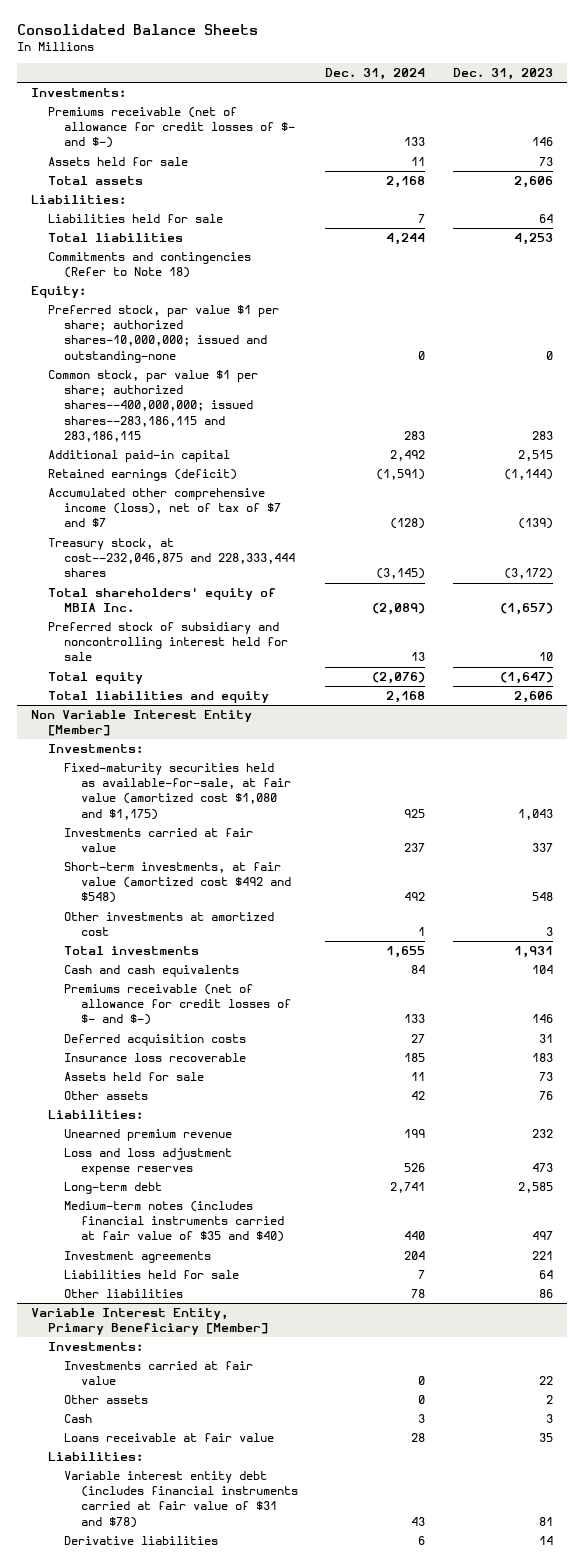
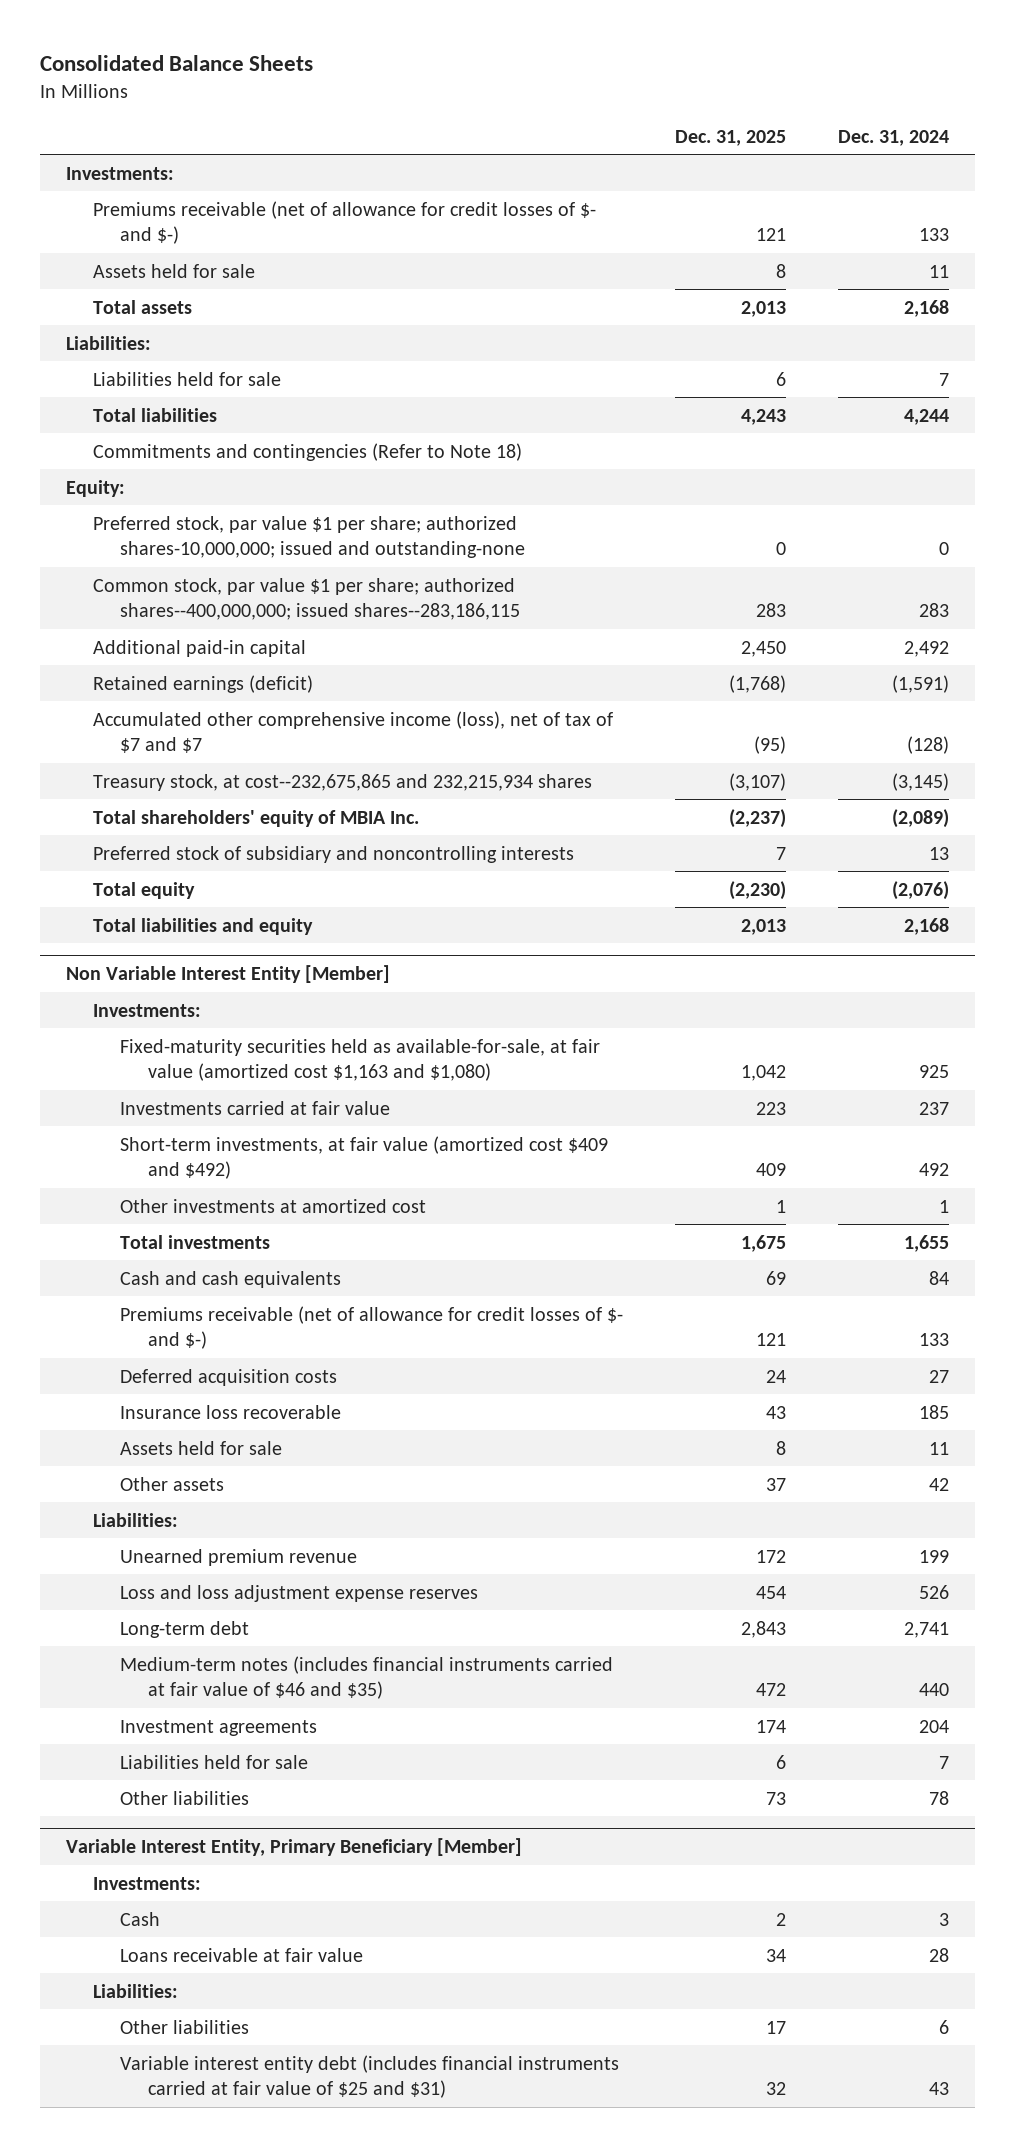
[453,68,554,81] Dec. 31, 2023 -> none
none -> [675,129,787,146] Dec. 31, 2025
[47,370,258,442] Common stock, par value $1 per share; authorized shares--400,000,000; issued shares--283,186,115 and 283,186,115 -> [93,577,521,621] Common stock, par value $1 per share; authorized shares--400,000,000; issued shares--283,186,115
[47,538,296,578] Treasury stock, at cost--232,046,875 and 228,333,444 shares -> [93,773,593,791] Treasury stock, at cost--232,675,865 and 232,215,934 shares
[47,622,289,662] Preferred stock of subsidiary and noncontrolling interest held for sale -> [93,845,575,863] Preferred stock of subsidiary and noncontrolling interests
[64,763,291,820] Fixed-maturity securities held as available-for-sale, at fair value (amortized cost $1,080 and $1,175) -> [120,1038,601,1082] Fixed-maturity securities held as available-for-sale, at fair value (amortized cost $1,163 and $1,080)
[64,862,291,904] Short-term investments, at fair value (amortized cost $492 and $548) -> [120,1135,609,1180] Short-term investments, at fair value (amortized cost $409 and $492)
[64,1201,284,1243] Medium-term notes (includes financial instruments carried at fair value of $35 and $40) -> [120,1655,614,1700] Medium-term notes (includes financial instruments carried at fair value of $46 and $35)
[64,1361,254,1386] Investments carried at fair value -> none
[64,1395,149,1405] Other assets -> none
[64,1536,219,1546] Derivative liabilities -> none
none -> [120,2019,250,2034] Other liabilities
[64,1471,298,1528] Variable interest entity debt (includes financial instruments carried at fair value of $31 and $78) -> [120,2054,620,2099] Variable interest entity debt (includes financial instruments carried at fair value of $25 and $31)

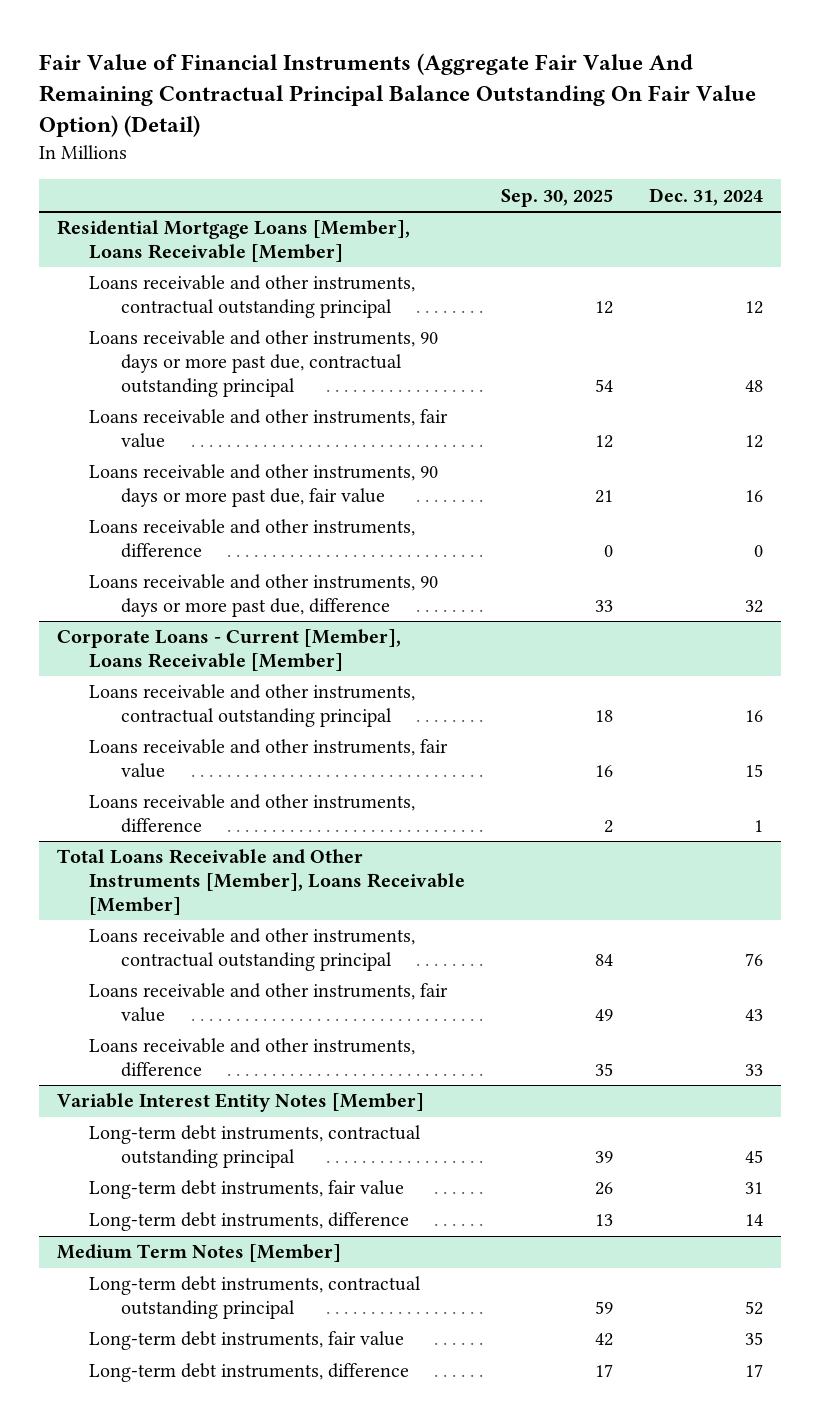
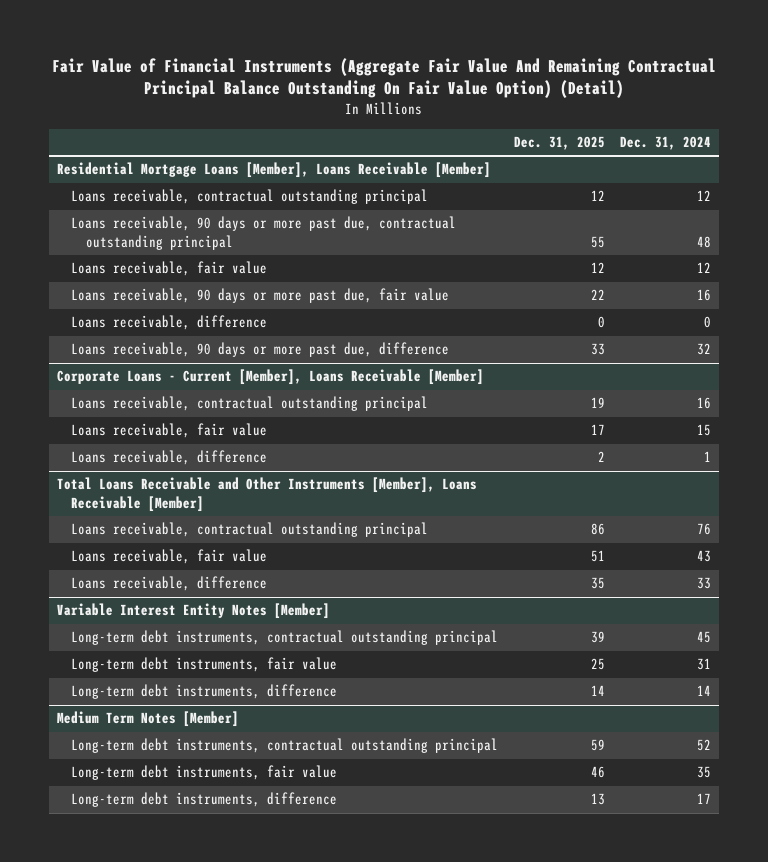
[501,188,614,207] Sep. 30, 2025 -> none
none -> [513,136,605,151] Dec. 31, 2025
[88,275,415,318] Loans receivable and other instruments, contractual outstanding principal -> [71,189,429,205] Loans receivable, contractual outstanding principal
[88,330,438,397] Loans receivable and other instruments, 90 days or more past due, contractual outstanding principal -> [71,216,457,250] Loans receivable, 90 days or more past due, contractual outstanding principal
[88,409,448,448] Loans receivable and other instruments, fair value -> [71,261,268,277] Loans receivable, fair value
[88,464,438,507] Loans receivable and other instruments, 90 days or more past due, fair value -> [71,288,450,304] Loans receivable, 90 days or more past due, fair value
[88,519,415,558] Loans receivable and other instruments, difference -> [71,315,268,331] Loans receivable, difference
[88,574,438,617] Loans receivable and other instruments, 90 days or more past due, difference -> [71,342,450,358] Loans receivable, 90 days or more past due, difference
[88,684,415,727] Loans receivable and other instruments, contractual outstanding principal -> [71,396,429,412] Loans receivable, contractual outstanding principal
[88,739,448,778] Loans receivable and other instruments, fair value -> [71,423,268,439] Loans receivable, fair value
[88,794,415,833] Loans receivable and other instruments, difference -> [71,450,268,466] Loans receivable, difference
[88,928,415,971] Loans receivable and other instruments, contractual outstanding principal -> [71,522,429,538] Loans receivable, contractual outstanding principal
[88,983,448,1022] Loans receivable and other instruments, fair value -> [71,549,268,565] Loans receivable, fair value
[88,1038,415,1077] Loans receivable and other instruments, difference -> [71,576,268,592] Loans receivable, difference

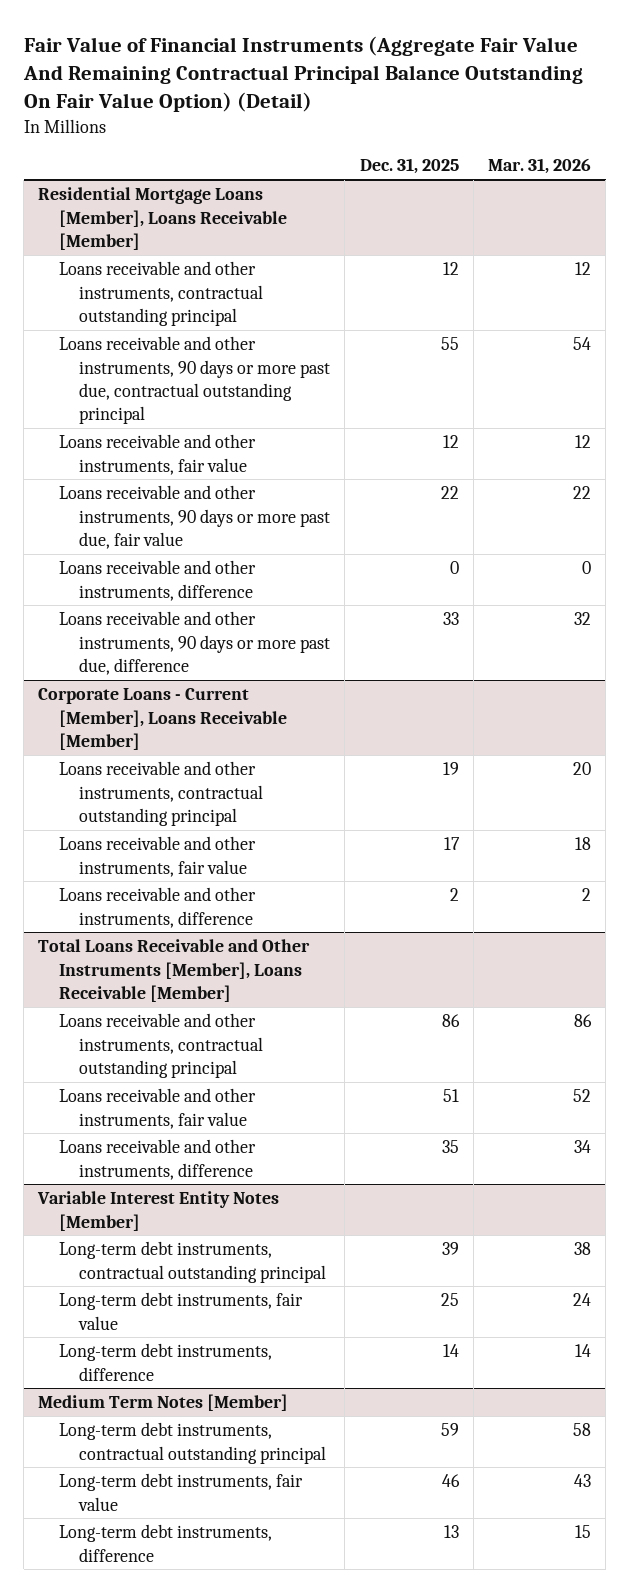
[620,136,712,151] Dec. 31, 2024 -> none
none -> [488,158,592,175] Mar. 31, 2026
[71,189,429,205] Loans receivable, contractual outstanding principal -> [58,261,264,326] Loans receivable and other instruments, contractual outstanding principal
[71,216,457,250] Loans receivable, 90 days or more past due, contractual outstanding principal -> [58,336,331,425] Loans receivable and other instruments, 90 days or more past due, contractual outstanding principal
[71,261,268,277] Loans receivable, fair value -> [58,434,256,475] Loans receivable and other instruments, fair value
[71,288,450,304] Loans receivable, 90 days or more past due, fair value -> [58,485,331,549] Loans receivable and other instruments, 90 days or more past due, fair value
[71,315,268,331] Loans receivable, difference -> [58,560,256,601] Loans receivable and other instruments, difference
[71,342,450,358] Loans receivable, 90 days or more past due, difference -> [58,611,331,675] Loans receivable and other instruments, 90 days or more past due, difference
[71,396,429,412] Loans receivable, contractual outstanding principal -> [58,761,264,826] Loans receivable and other instruments, contractual outstanding principal
[71,423,268,439] Loans receivable, fair value -> [58,836,256,877] Loans receivable and other instruments, fair value
[71,450,268,466] Loans receivable, difference -> [58,887,256,928] Loans receivable and other instruments, difference
[71,522,429,538] Loans receivable, contractual outstanding principal -> [58,1013,264,1078] Loans receivable and other instruments, contractual outstanding principal
[71,549,268,565] Loans receivable, fair value -> [58,1088,256,1129] Loans receivable and other instruments, fair value
[71,576,268,592] Loans receivable, difference -> [58,1139,256,1180] Loans receivable and other instruments, difference

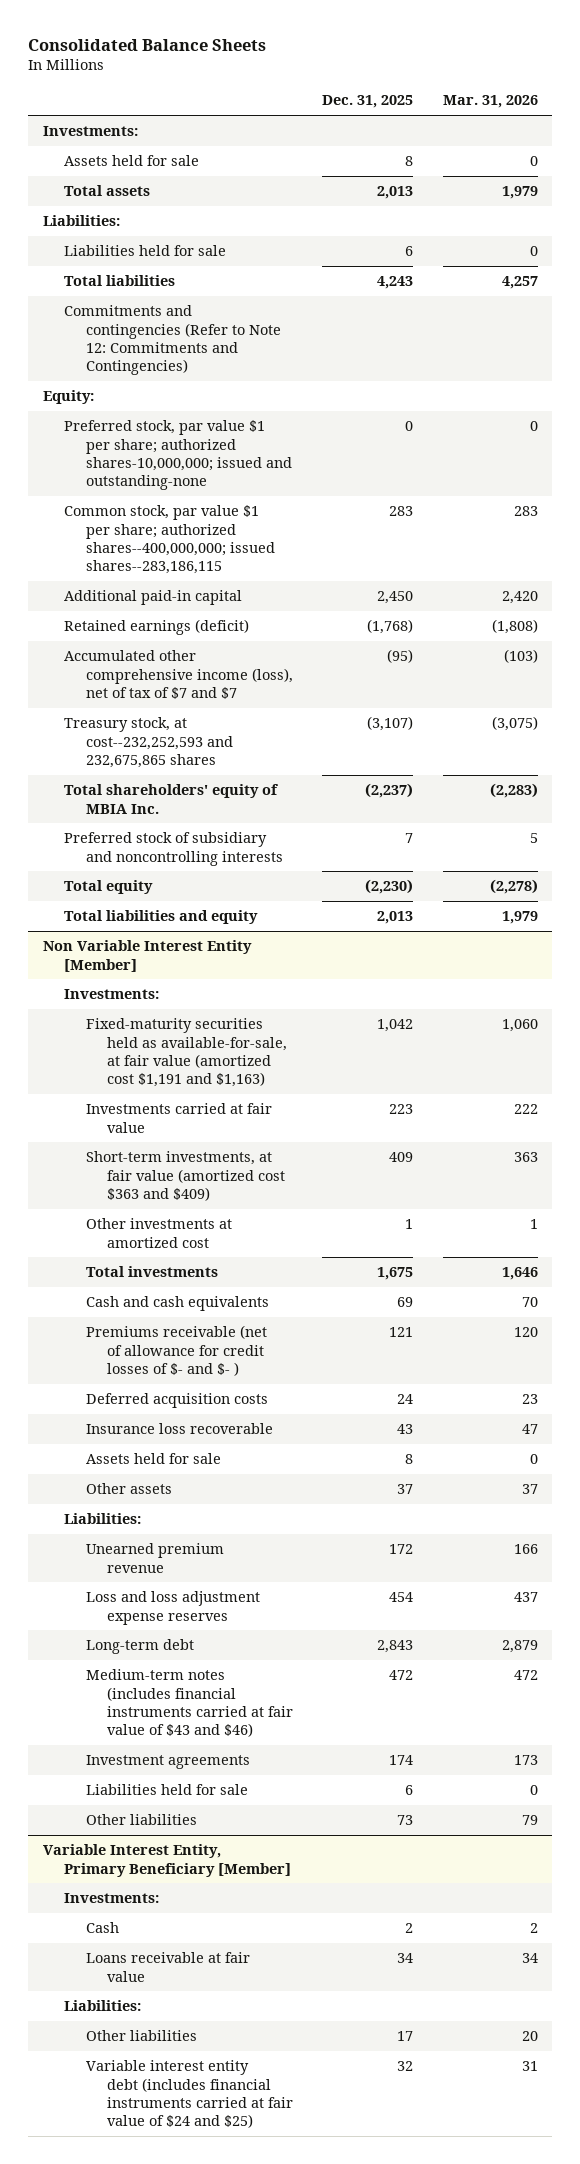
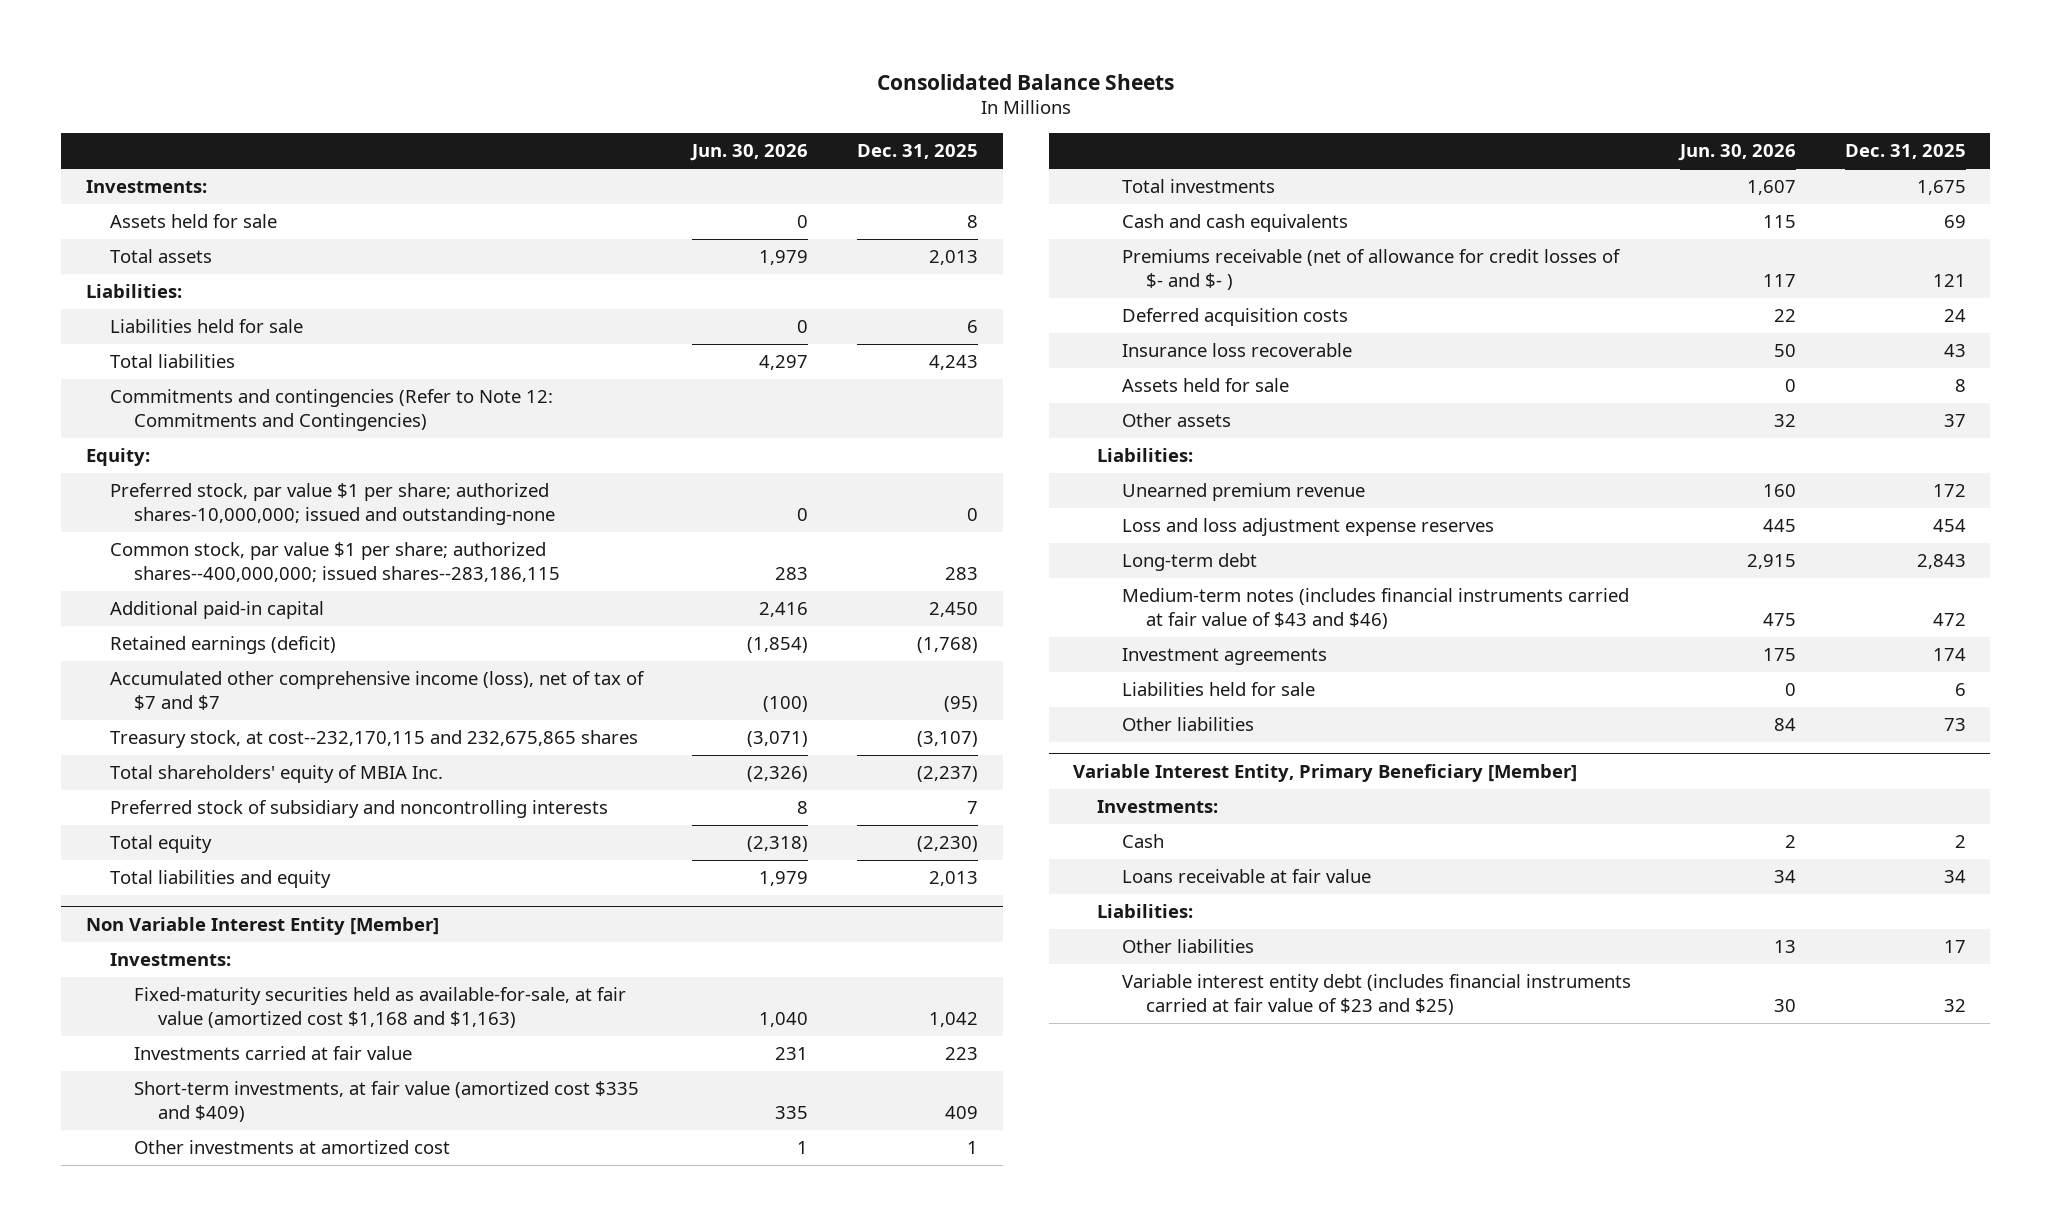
[442,95,538,109] Mar. 31, 2026 -> none
none -> [690,144,809,162] Jun. 30, 2026
[64,717,233,768] Treasury stock, at cost--232,252,593 and 232,675,865 shares -> [109,730,638,749] Treasury stock, at cost--232,170,115 and 232,675,865 shares
[85,1018,288,1088] Fixed-maturity securities held as available-for-sale, at fair value (amortized cost $1,191 and $1,163) -> [133,987,626,1028] Fixed-maturity securities held as available-for-sale, at fair value (amortized cost $1,168 and $1,163)
[85,1151,286,1201] Short-term investments, at fair value (amortized cost $363 and $409) -> [133,1081,639,1122] Short-term investments, at fair value (amortized cost $335 and $409)
[85,2060,294,2129] Variable interest entity debt (includes financial instruments carried at fair value of $24 and $25) -> [1121,974,1631,1015] Variable interest entity debt (includes financial instruments carried at fair value of $23 and $25)

